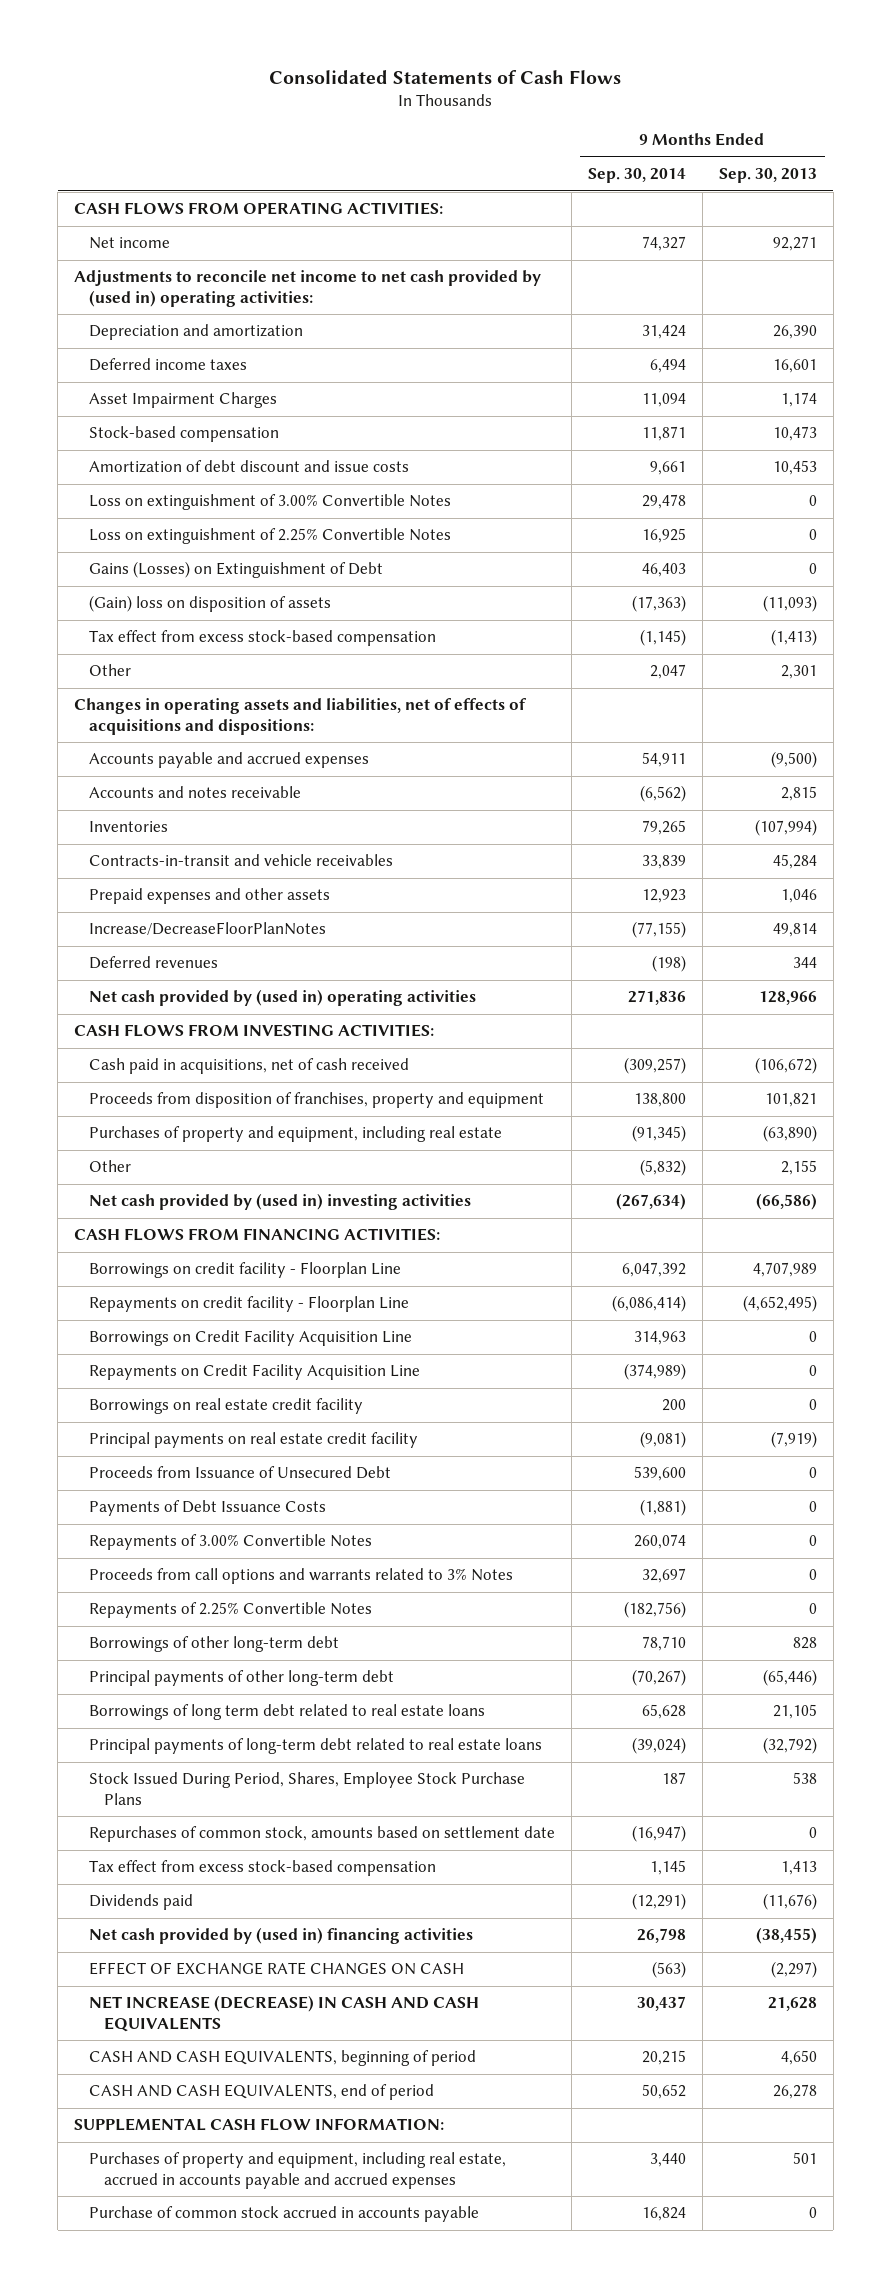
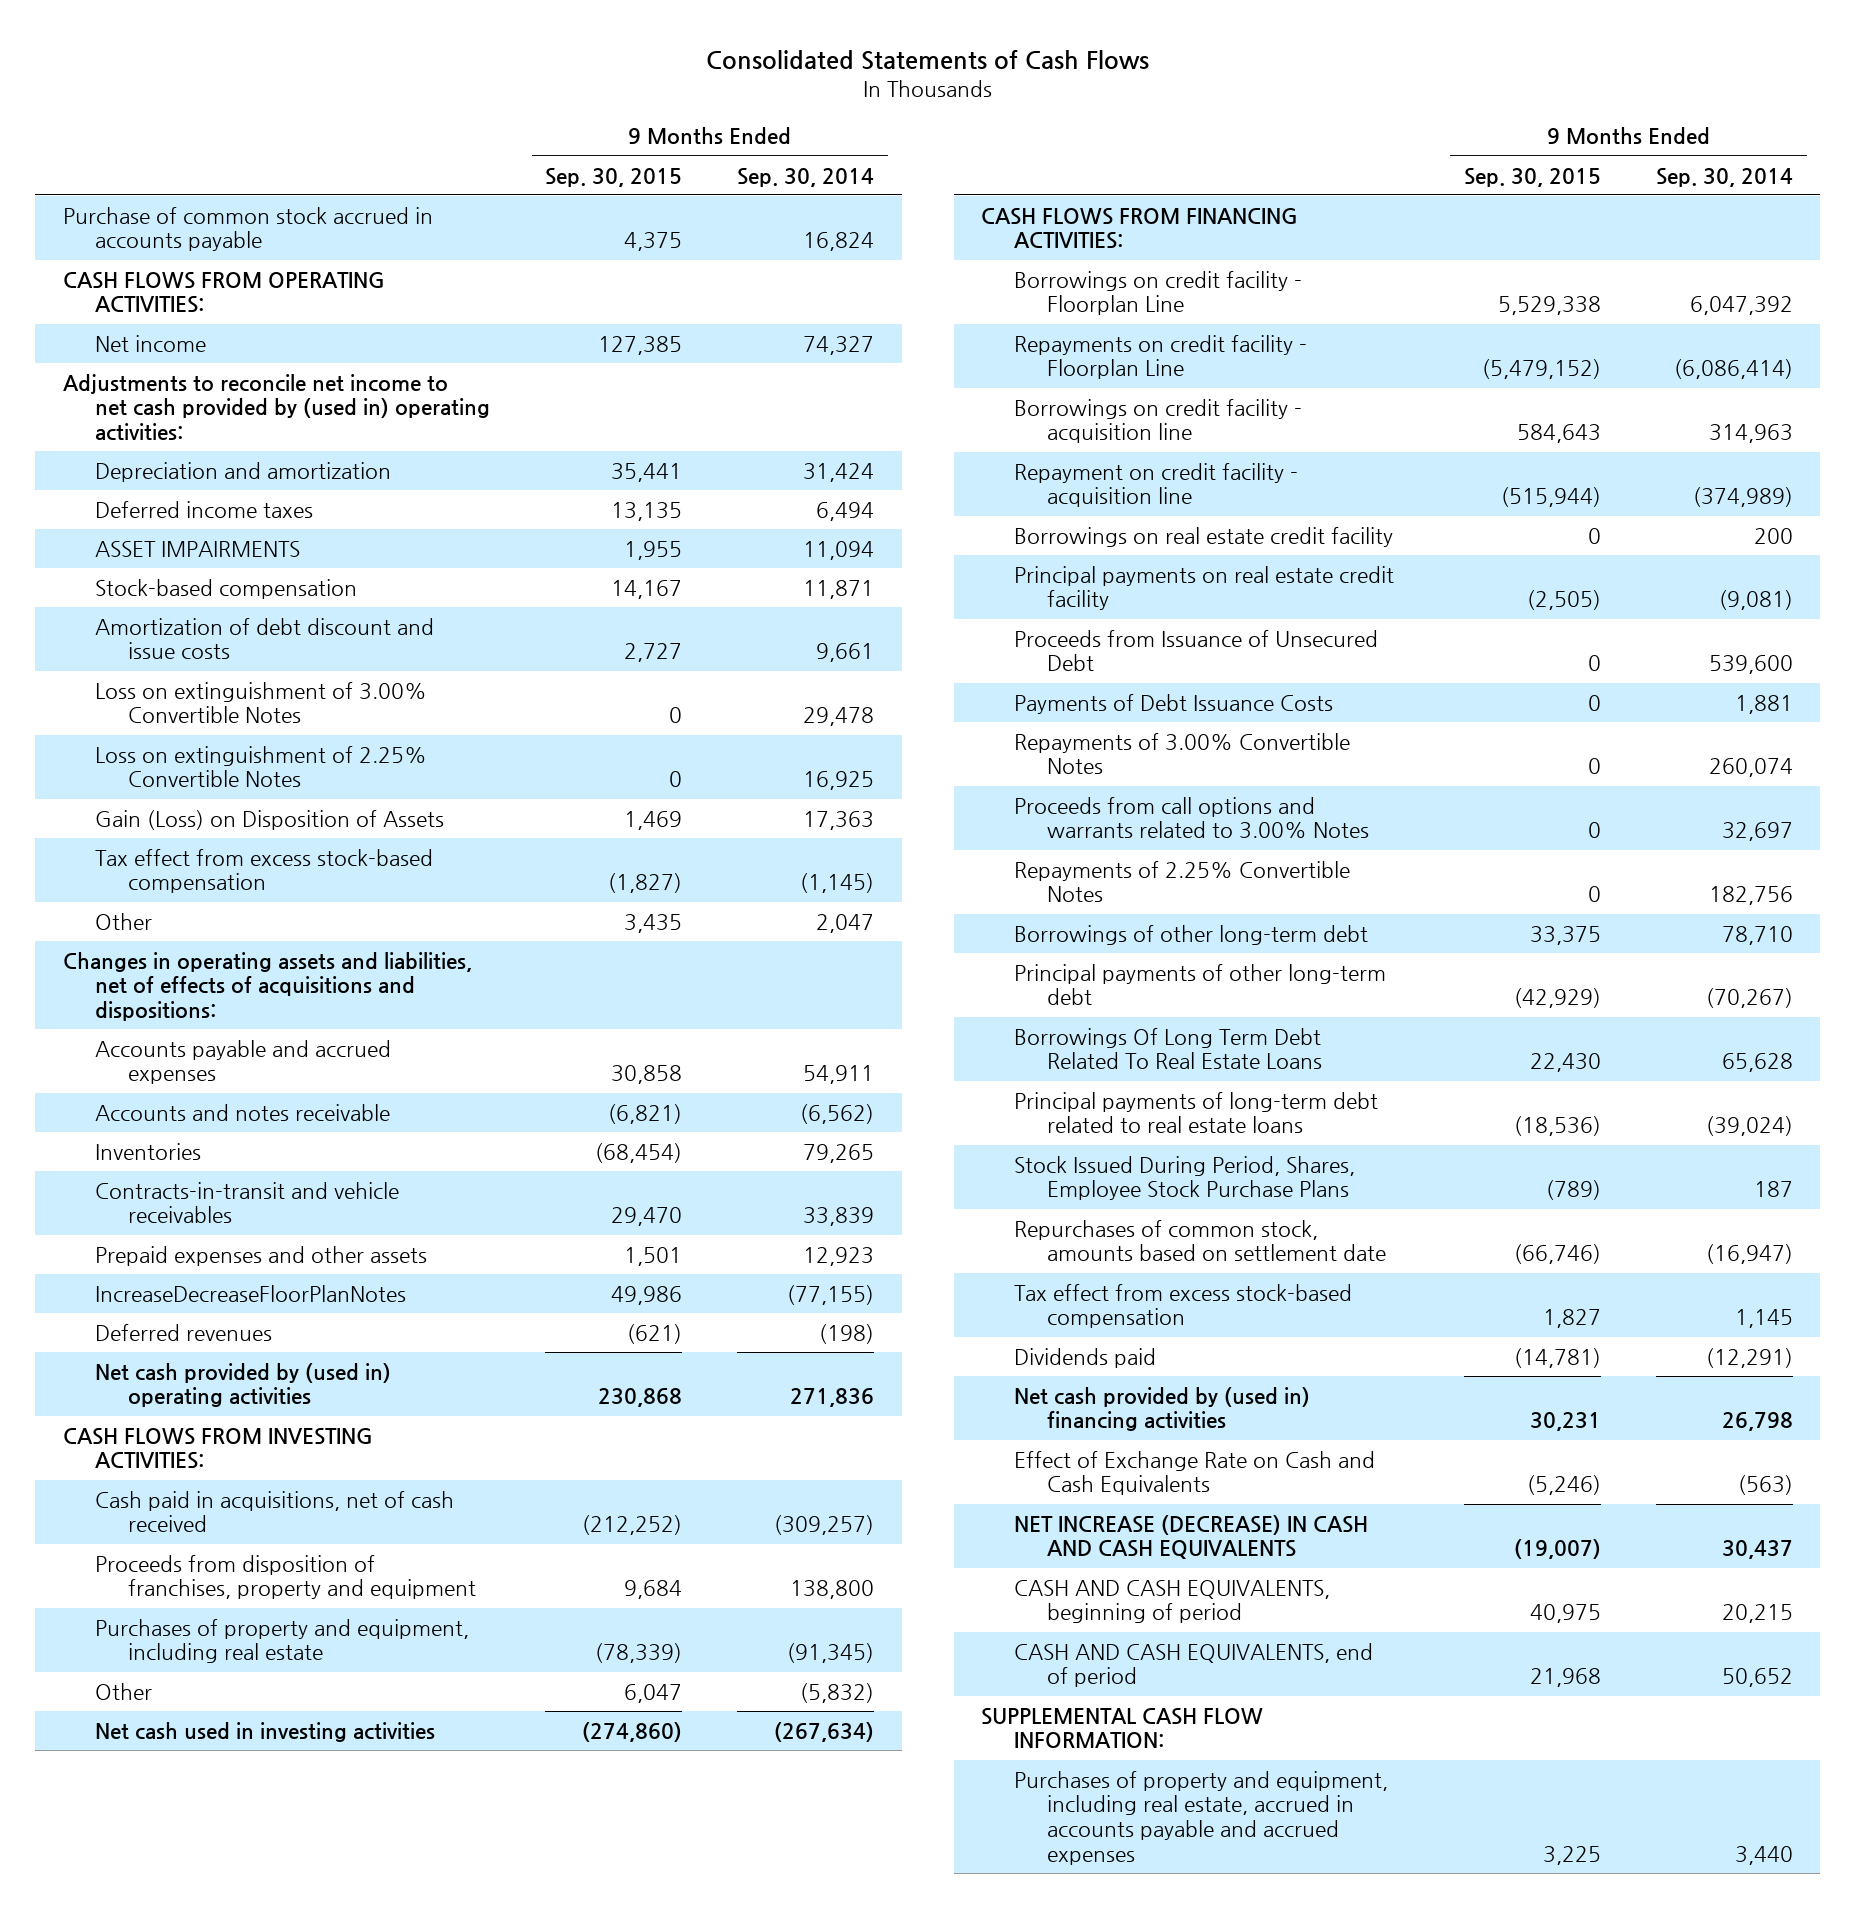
[718,168,817,184] Sep. 30, 2013 -> none
none -> [545,167,683,187] Sep. 30, 2015
[89,2206,480,2223] Purchase of common stock accrued in accounts payable -> [62,206,433,252] Purchase of common stock accrued in accounts payable
[89,392,278,409] Asset Impairment Charges -> [95,540,301,557] ASSET IMPAIRMENTS
[89,561,384,579] Gains (Losses) on Extinguishment of Debt -> none
[89,595,332,613] (Gain) loss on disposition of assets -> [95,809,445,830] Gain (Loss) on Disposition of Assets
[632,595,687,613] (17,363) -> [803,810,875,830] 17,363
[89,922,327,936] Increase/DecreaseFloorPlanNotes -> [95,1284,407,1302] IncreaseDecreaseFloorPlanNotes
[89,1193,472,1211] Net cash provided by (used in) investing activities -> [95,1721,436,1742] Net cash used in investing activities
[89,1330,413,1347] Borrowings on Credit Facility Acquisition Line -> [1014,398,1303,444] Borrowings on credit facility - acquisition line
[89,1364,421,1381] Repayments on Credit Facility Acquisition Line -> [1014,462,1299,508] Repayment on credit facility - acquisition line
[640,1499,687,1517] (1,881) -> [1735,694,1794,714] 1,881
[89,1568,514,1585] Proceeds from call options and warrants related to 3% Notes -> [1014,796,1370,840] Proceeds from call options and warrants related to 3.00% Notes
[624,1601,687,1619] (182,756) -> [1709,886,1794,906] 182,756
[89,1704,486,1721] Borrowings of long term debt related to real estate loans -> [1014,1027,1323,1070] Borrowings Of Long Term Debt Related To Real Estate Loans
[89,1962,465,1976] EFFECT OF EXCHANGE RATE CHANGES ON CASH -> [1014,1450,1376,1496] Effect of Exchange Rate on Cash and Cash Equivalents

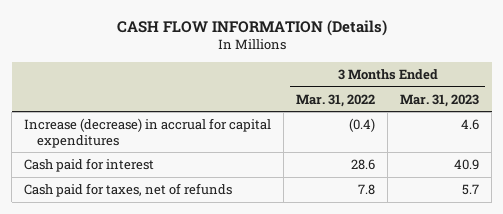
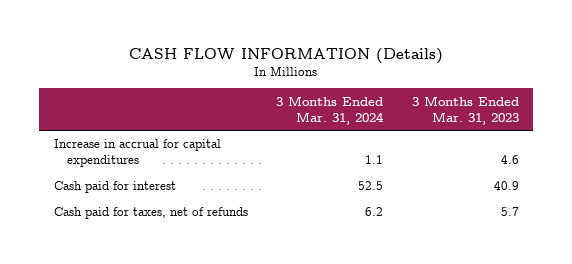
[296,93,376,107] Mar. 31, 2022 -> none
none -> [276,95,385,125] 3 Months Ended Mar. 31, 2024
[24,117,272,148] Increase (decrease) in accrual for capital expenditures -> [53,139,221,168] Increase in accrual for capital expenditures

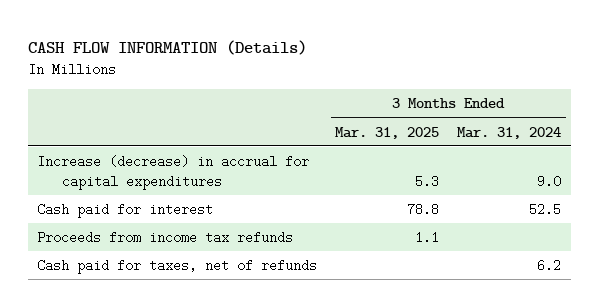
[411,95,519,125] 3 Months Ended Mar. 31, 2023 -> none
none -> [335,126,440,139] Mar. 31, 2025
[53,139,221,168] Increase in accrual for capital expenditures -> [37,154,310,190] Increase (decrease) in accrual for capital expenditures
[365,155,384,165] 1.1 -> [537,174,562,188] 9.0
none -> [37,230,294,244] Proceeds from income tax refunds

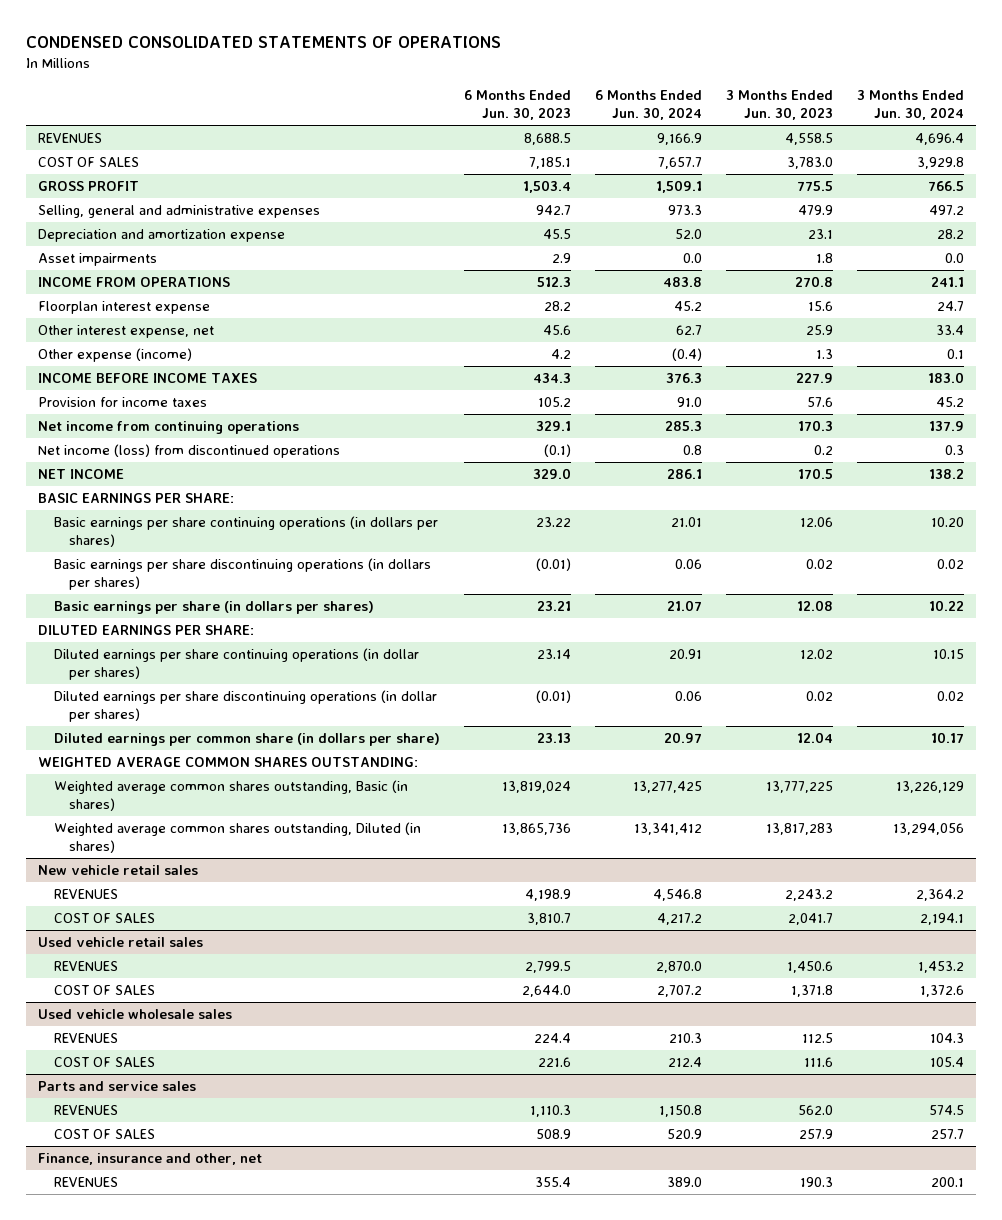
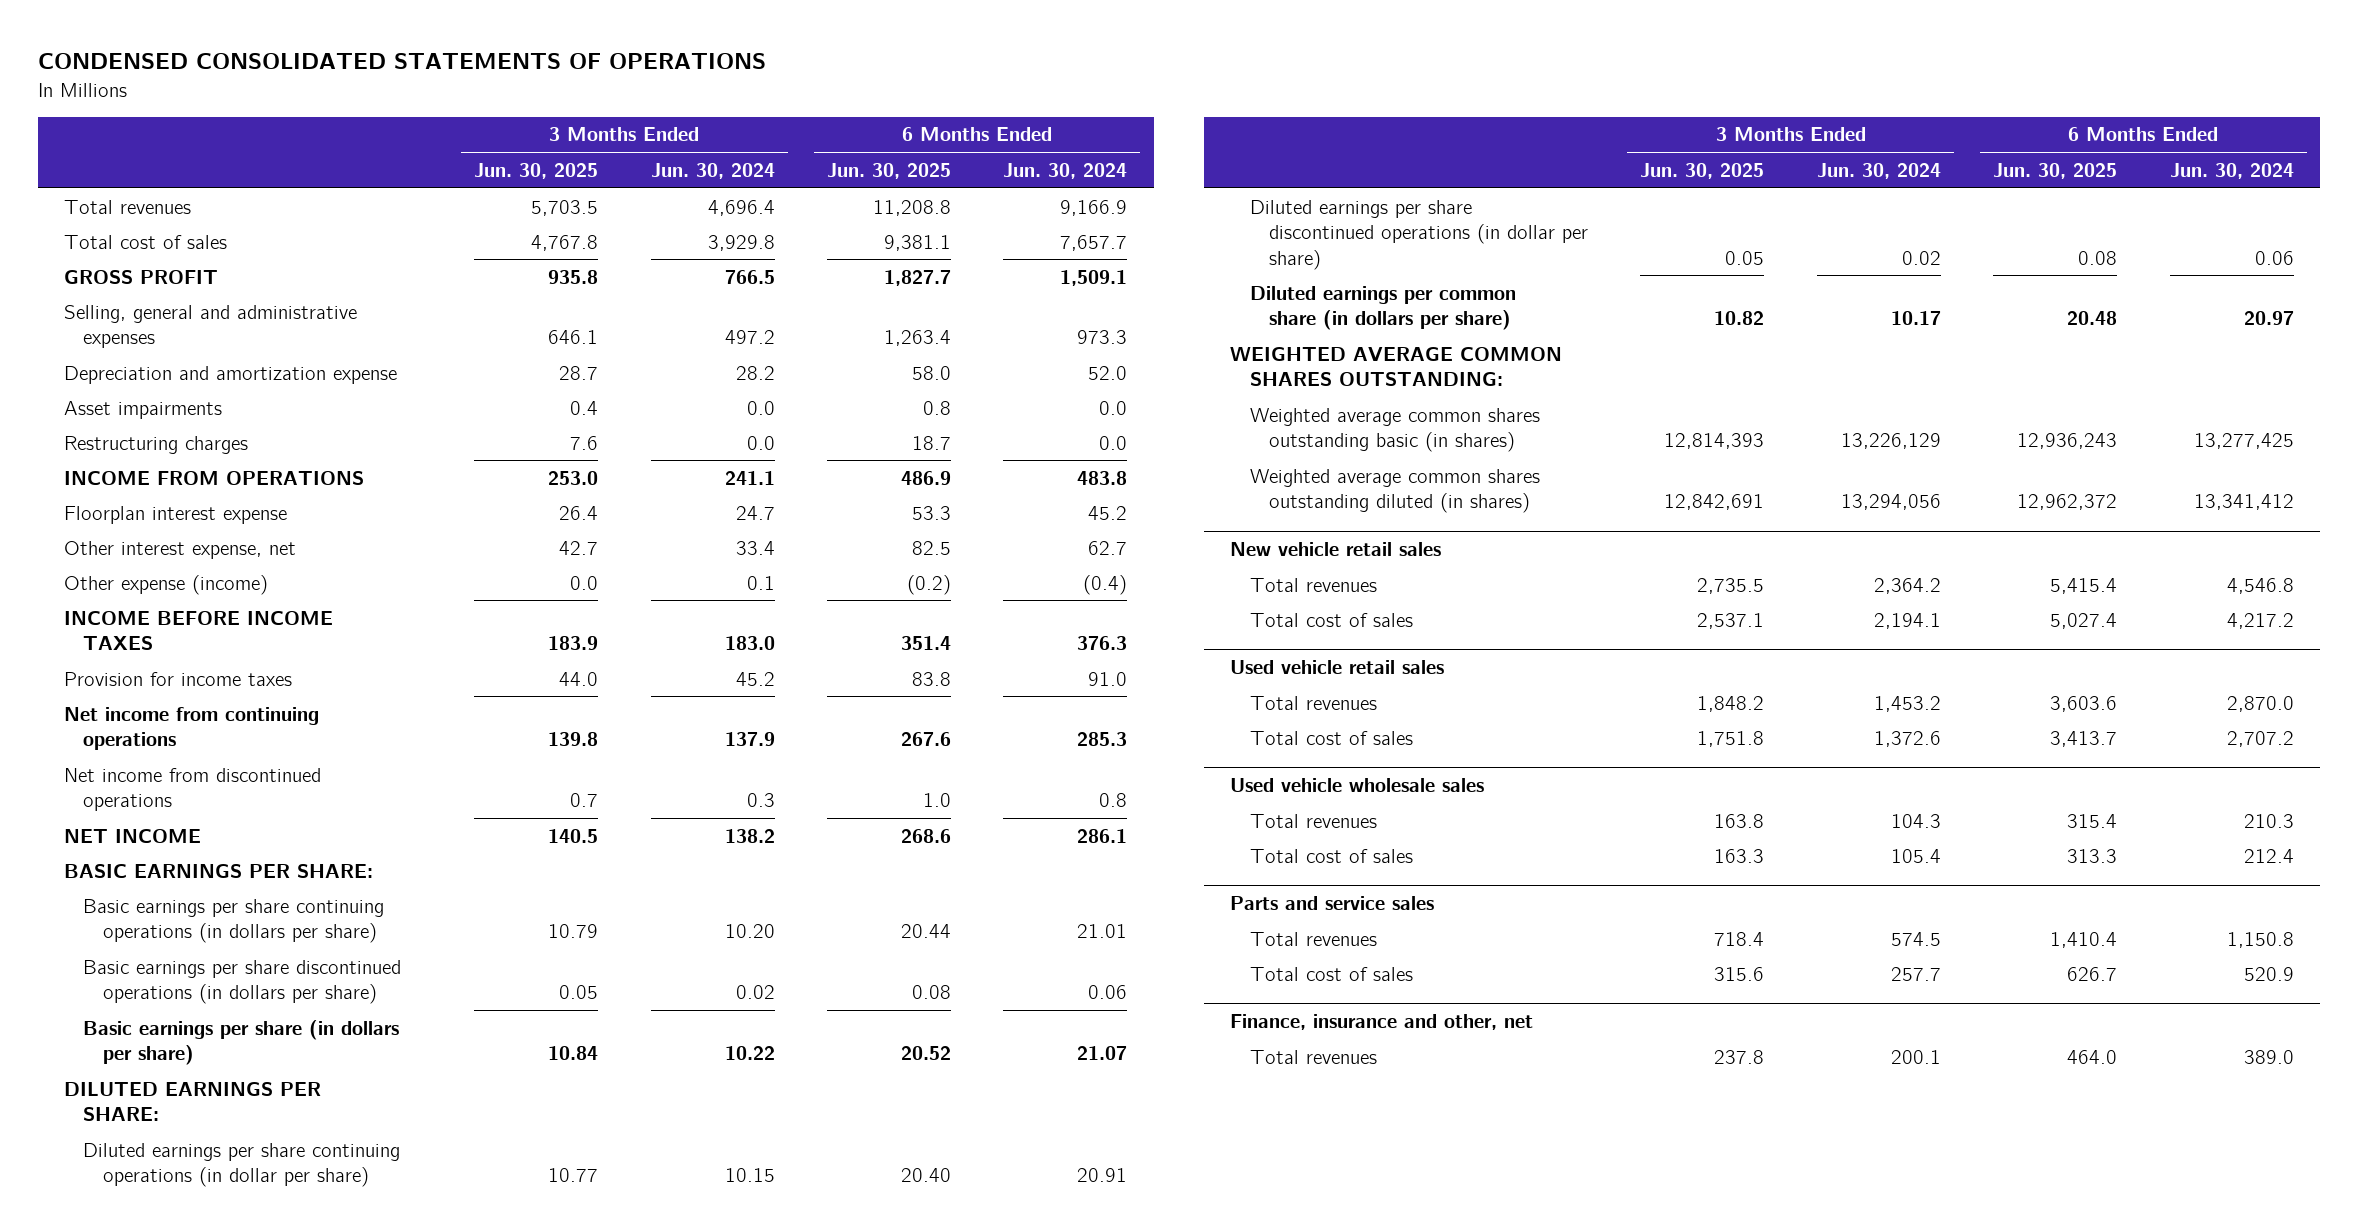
[463,89,571,120] 6 Months Ended Jun. 30, 2023 -> none
[725,89,833,120] 3 Months Ended Jun. 30, 2023 -> none
none -> [474,162,599,179] Jun. 30, 2025
none -> [826,162,951,179] Jun. 30, 2025
[37,133,102,144] REVENUES -> [64,199,192,214] Total revenues
[37,157,139,168] COST OF SALES -> [64,234,228,249] Total cost of sales
none -> [64,435,249,454] Restructuring charges
[37,444,340,459] Net income (loss) from discontinued operations -> [64,767,322,812] Net income from discontinued operations
[53,516,438,548] Basic earnings per share continuing operations (in dollars per shares) -> [83,898,385,944] Basic earnings per share continuing operations (in dollars per share)
[53,558,431,591] Basic earnings per share discontinuing operations (in dollars per shares) -> [83,959,402,1005] Basic earnings per share discontinued operations (in dollars per share)
[53,601,374,615] Basic earnings per share (in dollars per shares) -> [83,1019,400,1066] Basic earnings per share (in dollars per share)
[53,648,419,681] Diluted earnings per share continuing operations (in dollar per shares) -> [83,1142,401,1188] Diluted earnings per share continuing operations (in dollar per share)
[53,690,437,723] Diluted earnings per share discontinuing operations (in dollar per shares) -> [1249,199,1589,270] Diluted earnings per share discontinued operations (in dollar per share)
[53,780,408,812] Weighted average common shares outstanding, Basic (in shares) -> [1249,407,1540,453] Weighted average common shares outstanding basic (in shares)
[53,822,421,854] Weighted average common shares outstanding, Diluted (in shares) -> [1249,468,1540,514] Weighted average common shares outstanding diluted (in shares)
[53,889,118,900] REVENUES -> [1249,577,1377,592] Total revenues
[53,913,155,924] COST OF SALES -> [1249,612,1413,627] Total cost of sales
[53,961,118,972] REVENUES -> [1249,695,1377,710] Total revenues
[53,985,155,996] COST OF SALES -> [1249,730,1413,745] Total cost of sales
[53,1033,118,1044] REVENUES -> [1249,813,1377,828] Total revenues
[53,1057,155,1068] COST OF SALES -> [1249,848,1413,863] Total cost of sales
[53,1105,118,1116] REVENUES -> [1249,931,1377,946] Total revenues
[53,1129,155,1140] COST OF SALES -> [1249,966,1413,981] Total cost of sales
[53,1177,118,1188] REVENUES -> [1249,1049,1377,1064] Total revenues

